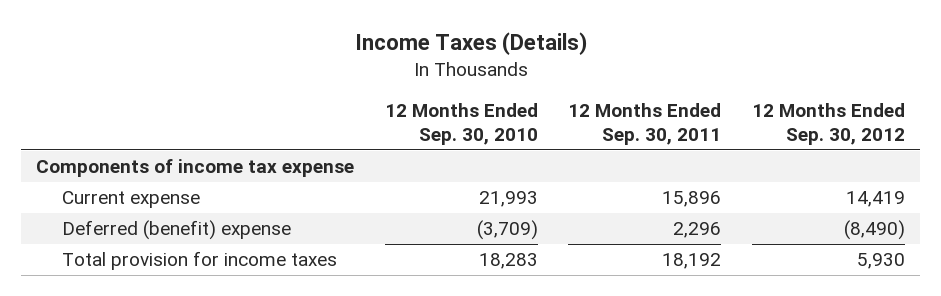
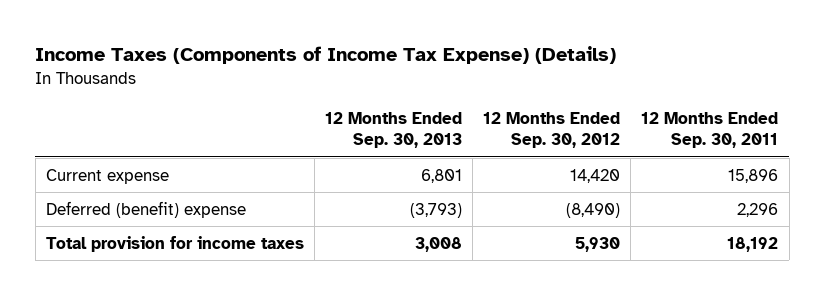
[354,32,587,56] Income Taxes (Details) -> [35,46,617,65] Income Taxes (Components of Income Tax Expense) (Details)
[384,102,538,145] 12 Months Ended Sep. 30, 2010 -> none
none -> [325,112,463,149] 12 Months Ended Sep. 30, 2013
[36,159,355,178] Components of income tax expense -> none
[846,191,906,208] 14,419 -> [570,168,621,183] 14,420

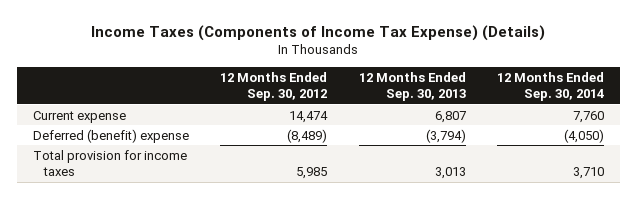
[641,112,779,149] 12 Months Ended Sep. 30, 2011 -> none
none -> [497,71,605,102] 12 Months Ended Sep. 30, 2014
[421,168,463,183] 6,801 -> [434,110,466,123] 6,807
[570,168,621,183] 14,420 -> [289,110,329,123] 14,474
[410,202,463,218] (3,793) -> [425,128,466,143] (3,794)
[566,202,621,218] (8,490) -> [287,128,328,143] (8,489)
[415,236,463,252] 3,008 -> [434,167,466,180] 3,013
[575,236,621,252] 5,930 -> [296,167,328,180] 5,985

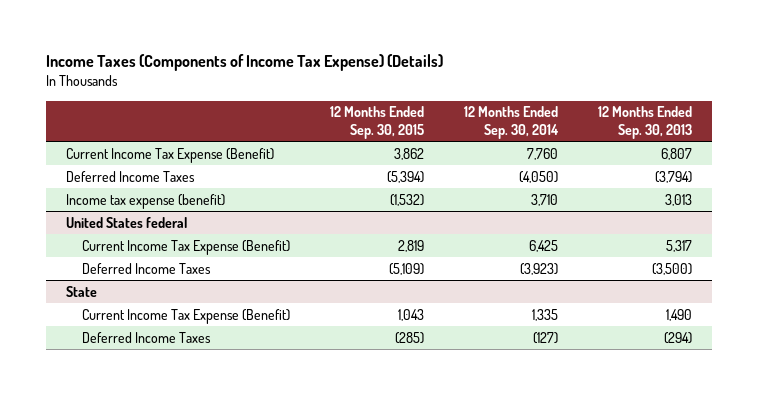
[220,71,328,102] 12 Months Ended Sep. 30, 2012 -> none
none -> [330,106,425,139] 12 Months Ended Sep. 30, 2015
[32,110,126,123] Current expense -> [65,147,274,163] Current Income Tax Expense (Benefit)
[32,128,189,143] Deferred (benefit) expense -> [65,170,195,182] Deferred Income Taxes
[32,149,187,177] Total provision for income taxes -> [65,193,225,209] Income tax expense (benefit)
none -> [65,216,187,228] United States federal
none -> [82,239,291,255] Current Income Tax Expense (Benefit)
none -> [82,262,212,274] Deferred Income Taxes
none -> [65,285,97,297] State
none -> [82,308,291,324] Current Income Tax Expense (Benefit)
none -> [82,331,212,343] Deferred Income Taxes

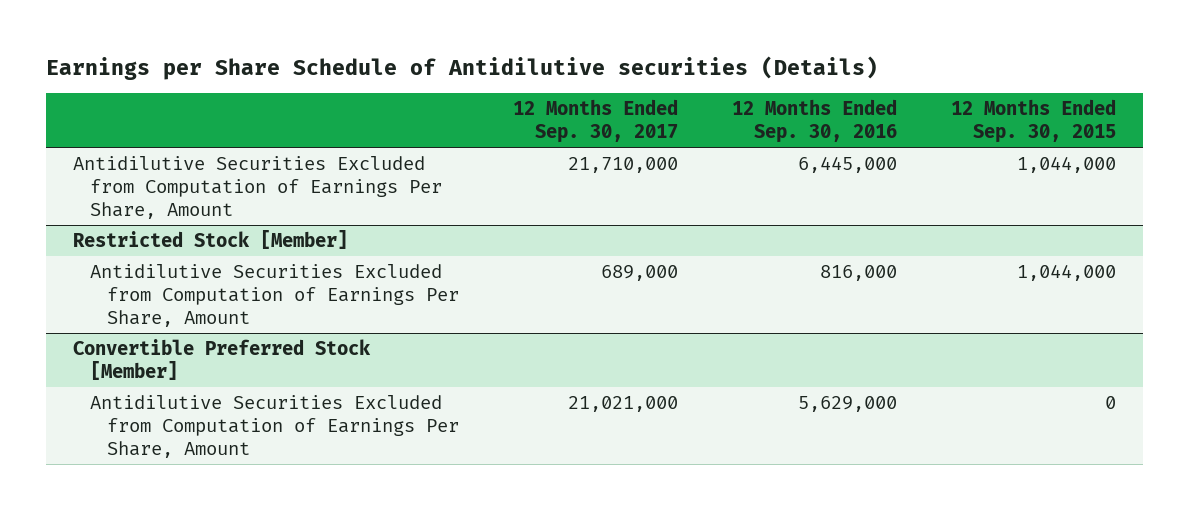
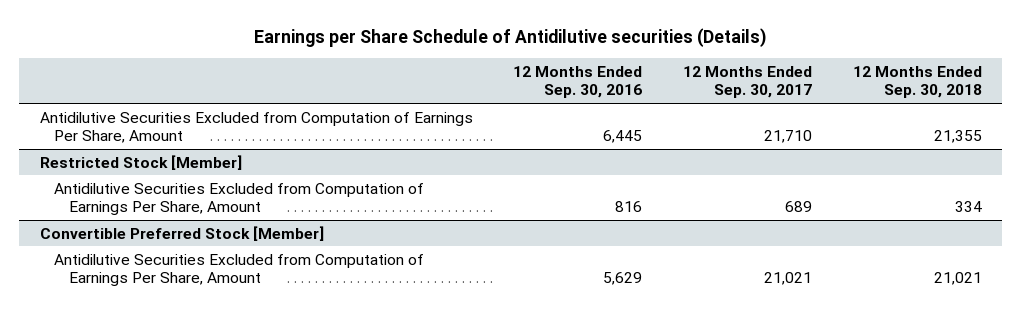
[951,99,1117,143] 12 Months Ended Sep. 30, 2015 -> none
none -> [852,66,982,99] 12 Months Ended Sep. 30, 2018
[567,157,678,174] 21,710,000 -> [764,129,813,143] 21,710
[798,156,898,174] 6,445,000 -> [603,129,643,143] 6,445
[600,265,678,282] 689,000 -> [785,200,813,212] 689
[820,265,898,282] 816,000 -> [615,200,643,212] 816
[567,396,678,413] 21,021,000 -> [764,271,813,285] 21,021
[798,396,898,413] 5,629,000 -> [603,271,643,285] 5,629

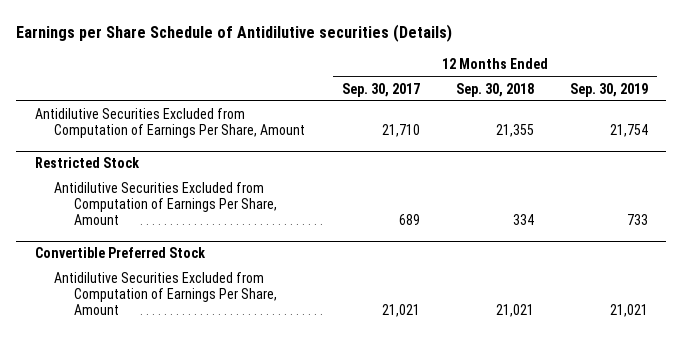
[513,66,643,99] 12 Months Ended Sep. 30, 2016 -> none
none -> [570,82,649,97] Sep. 30, 2019
[39,154,242,170] Restricted Stock [Member] -> [34,157,140,169] Restricted Stock
[39,225,324,241] Convertible Preferred Stock [Member] -> [34,247,206,259] Convertible Preferred Stock

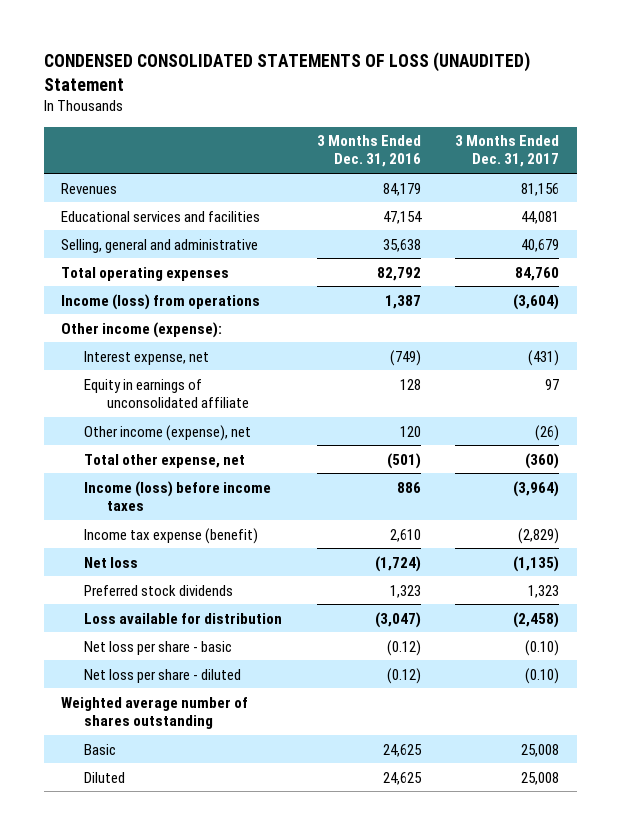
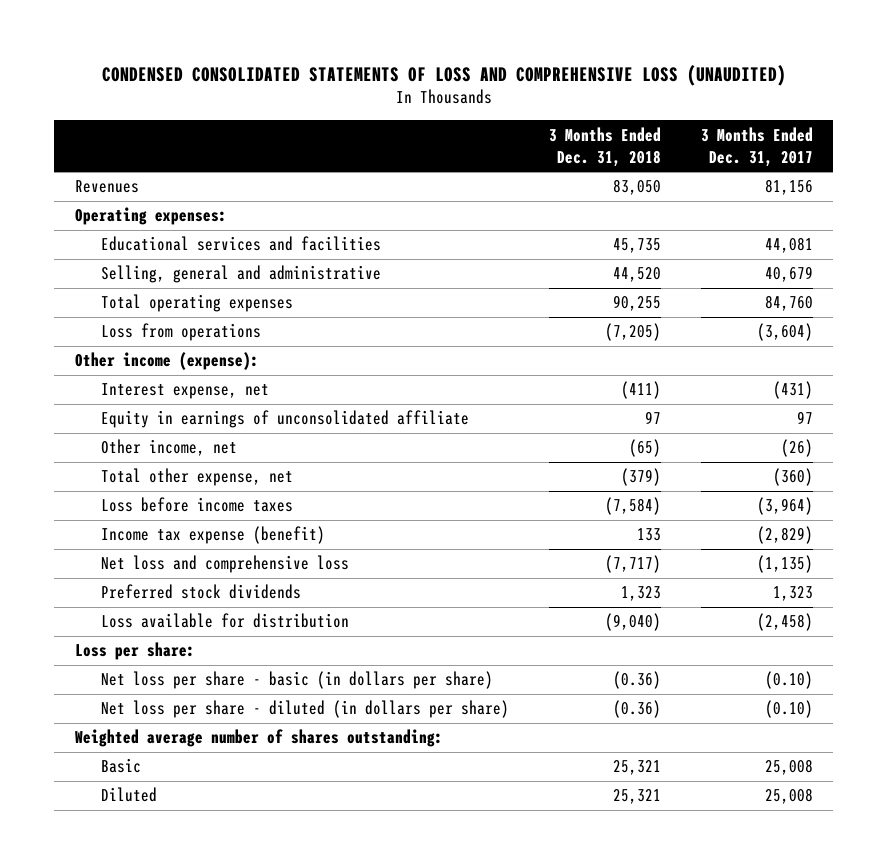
[43,52,530,91] CONDENSED CONSOLIDATED STATEMENTS OF LOSS (UNAUDITED) Statement -> [101,64,786,86] CONDENSED CONSOLIDATED STATEMENTS OF LOSS AND COMPREHENSIVE LOSS (UNAUDITED)
[316,135,421,168] 3 Months Ended Dec. 31, 2016 -> none
none -> [548,126,661,167] 3 Months Ended Dec. 31, 2018
none -> [74,207,227,226] Operating expenses:
[61,293,261,310] Income (loss) from operations -> [100,323,261,342] Loss from operations
[84,424,252,441] Other income (expense), net -> [100,439,237,457] Other income, net
[84,480,272,511] Income (loss) before income taxes -> [100,497,293,513] Loss before income taxes
[84,556,139,568] Net loss -> [100,555,349,574] Net loss and comprehensive loss
none -> [74,642,195,661] Loss per share:
[84,640,233,655] Net loss per share - basic -> [100,671,493,690] Net loss per share - basic (in dollars per share)
[84,668,242,683] Net loss per share - diluted -> [100,700,509,719] Net loss per share - diluted (in dollars per share)
[61,696,249,729] Weighted average number of shares outstanding -> [74,729,443,748] Weighted average number of shares outstanding:

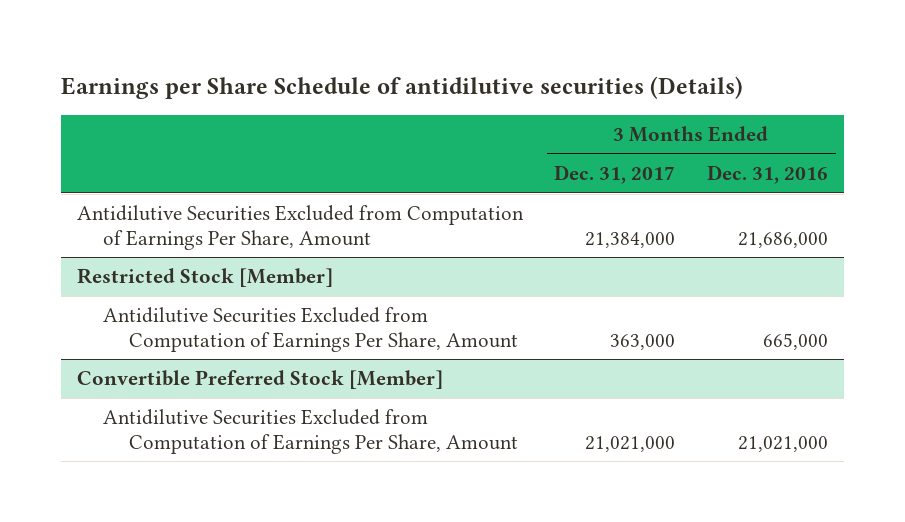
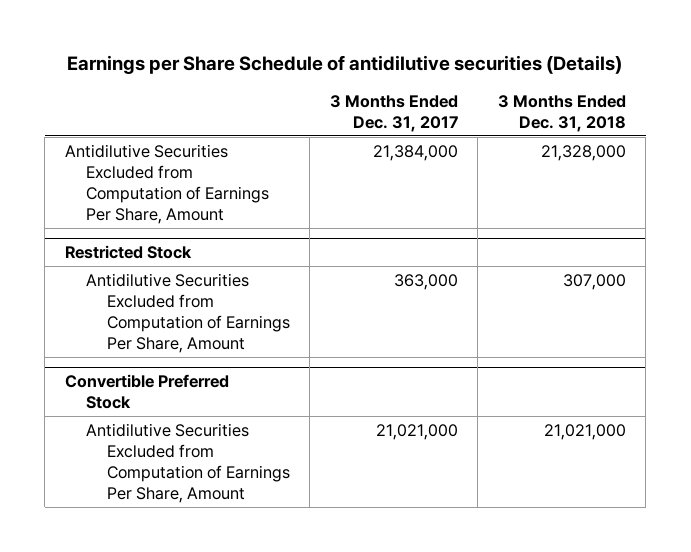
[706,164,828,184] Dec. 31, 2016 -> none
none -> [497,94,626,132] 3 Months Ended Dec. 31, 2018
[76,268,333,288] Restricted Stock [Member] -> [64,245,192,260] Restricted Stock
[76,370,443,390] Convertible Preferred Stock [Member] -> [64,374,229,410] Convertible Preferred Stock

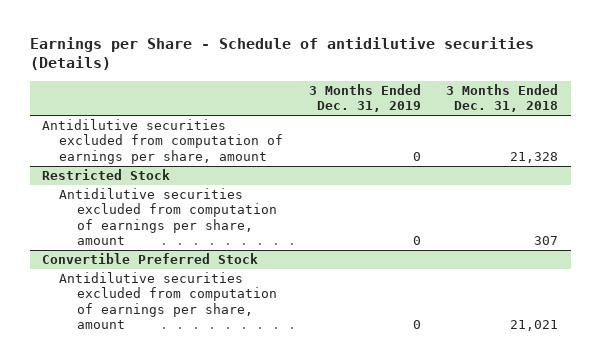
[67,55,623,75] Earnings per Share Schedule of antidilutive securities (Details) -> [29,36,534,71] Earnings per Share - Schedule of antidilutive securities (Details)
[329,94,458,132] 3 Months Ended Dec. 31, 2017 -> none
none -> [308,83,421,113] 3 Months Ended Dec. 31, 2019
[64,143,269,224] Antidilutive Securities Excluded from Computation of Earnings Per Share, Amount -> [42,119,284,164] Antidilutive securities excluded from computation of earnings per share, amount
[540,144,626,161] 21,328,000 -> [510,151,559,163] 21,328
[85,272,290,353] Antidilutive Securities Excluded from Computation of Earnings Per Share, Amount -> [59,188,277,245] Antidilutive securities excluded from computation of earnings per share, amount
[562,273,626,290] 307,000 -> [534,235,559,245] 307
[85,422,290,503] Antidilutive Securities Excluded from Computation of Earnings Per Share, Amount -> [59,272,277,329] Antidilutive securities excluded from computation of earnings per share, amount
[543,423,626,440] 21,021,000 -> [510,319,559,331] 21,021

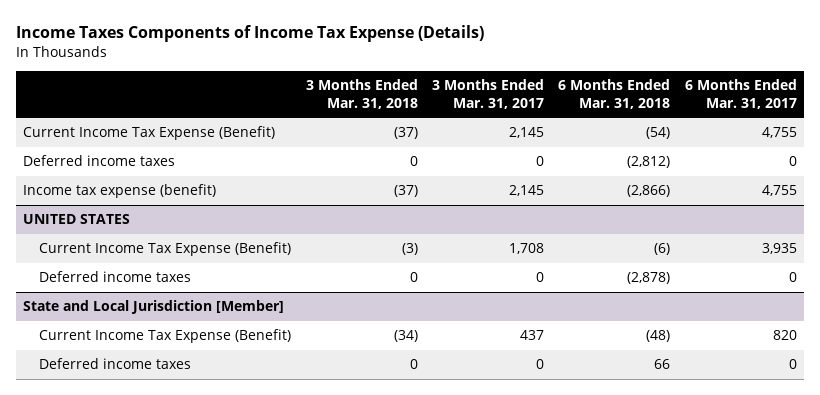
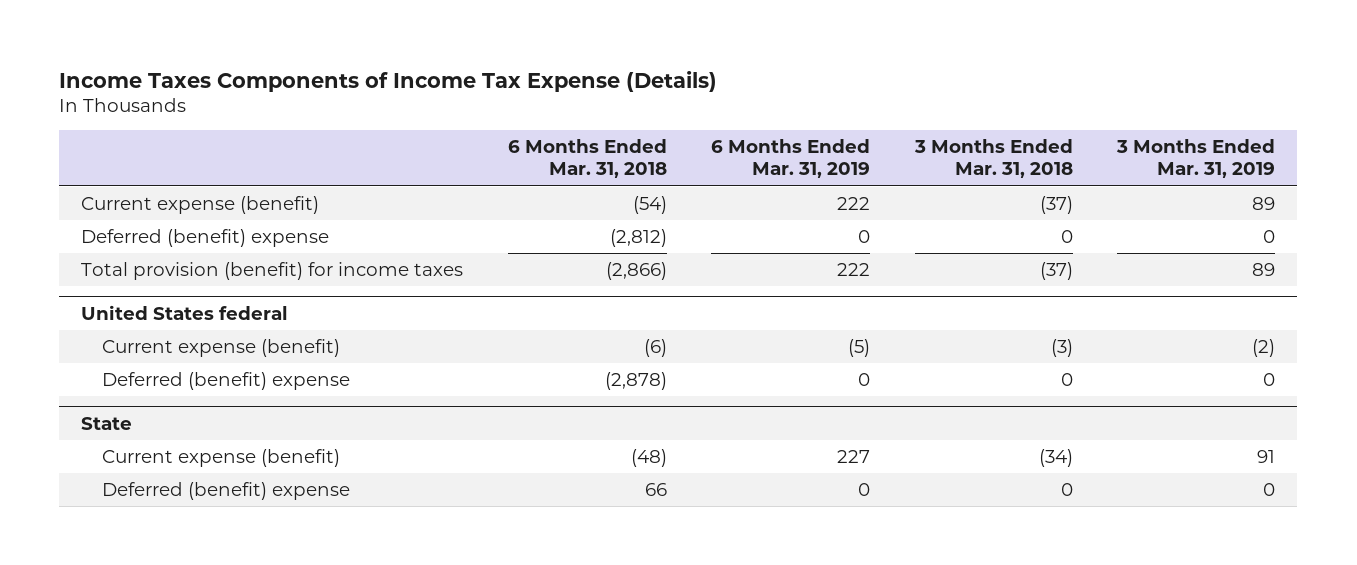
[432,78,545,109] 3 Months Ended Mar. 31, 2017 -> none
[684,78,797,109] 6 Months Ended Mar. 31, 2017 -> none
none -> [711,139,871,179] 6 Months Ended Mar. 31, 2019
none -> [1116,139,1276,179] 3 Months Ended Mar. 31, 2019
[23,126,276,141] Current Income Tax Expense (Benefit) -> [81,196,320,215] Current expense (benefit)
[23,155,176,167] Deferred income taxes -> [81,229,330,248] Deferred (benefit) expense
[23,184,217,199] Income tax expense (benefit) -> [81,262,464,281] Total provision (benefit) for income taxes
[23,214,131,225] UNITED STATES -> [81,304,289,320] United States federal
[39,242,292,257] Current Income Tax Expense (Benefit) -> [102,339,341,358] Current expense (benefit)
[39,271,192,283] Deferred income taxes -> [102,372,351,391] Deferred (benefit) expense
[23,300,285,315] State and Local Jurisdiction [Member] -> [81,416,133,430] State
[39,329,292,344] Current Income Tax Expense (Benefit) -> [102,449,341,468] Current expense (benefit)
[39,358,192,370] Deferred income taxes -> [102,482,351,501] Deferred (benefit) expense

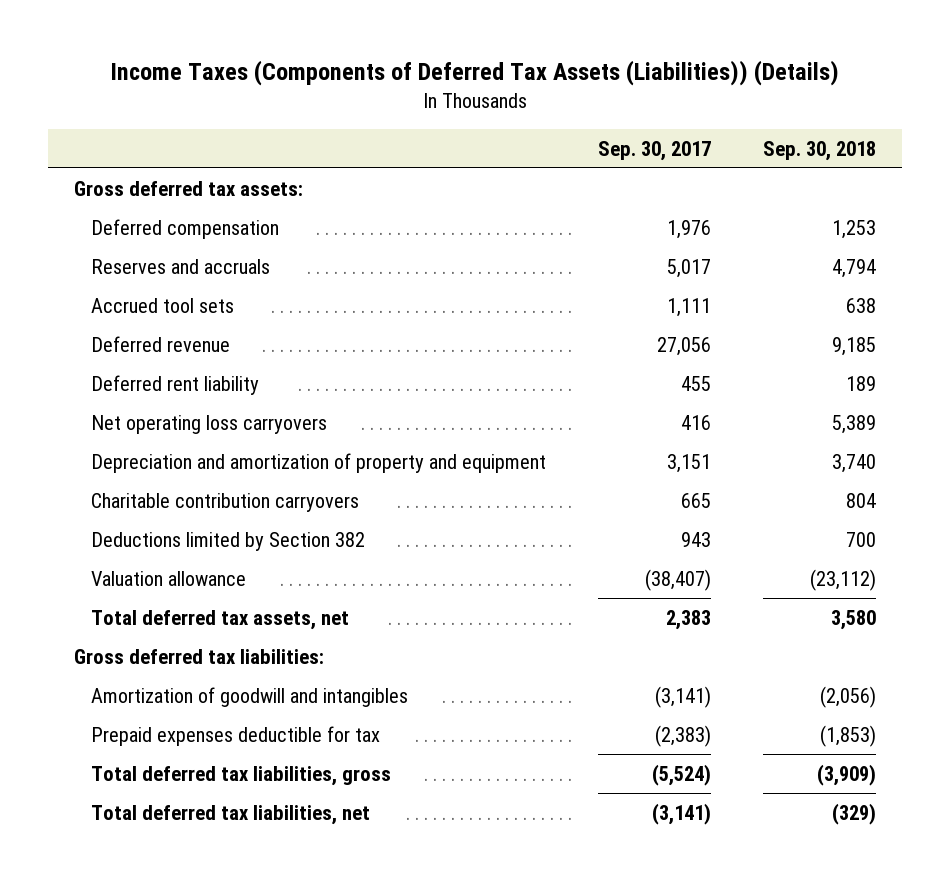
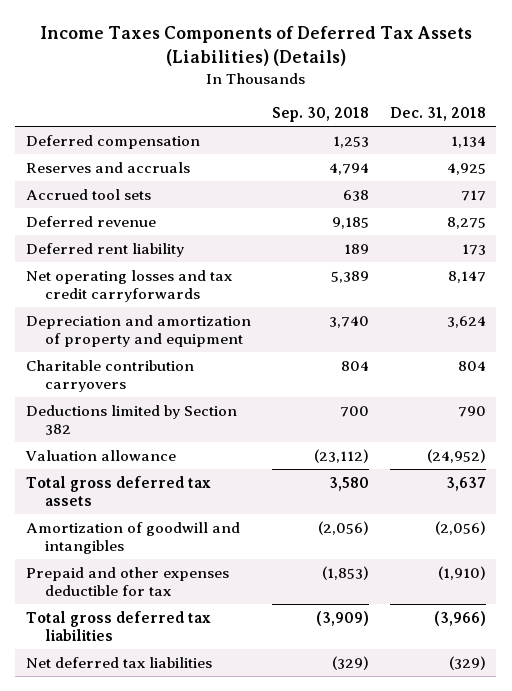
[110,60,840,87] Income Taxes (Components of Deferred Tax Assets (Liabilities)) (Details) -> [39,26,472,66] Income Taxes Components of Deferred Tax Assets (Liabilities) (Details)
[598,140,712,161] Sep. 30, 2017 -> none
none -> [389,106,486,121] Dec. 31, 2018
[74,180,304,196] Gross deferred tax assets: -> none
[91,414,328,434] Net operating loss carryovers -> [25,269,232,302] Net operating losses and tax credit carryforwards
[74,648,325,664] Gross deferred tax liabilities: -> none
[91,609,350,630] Total deferred tax assets, net -> [25,475,211,506] Total gross deferred tax assets
[91,725,381,746] Prepaid expenses deductible for tax -> [25,566,229,596] Prepaid and other expenses deductible for tax
[91,765,392,786] Total deferred tax liabilities, gross -> [25,610,211,641] Total gross deferred tax liabilities
[91,804,371,825] Total deferred tax liabilities, net -> [25,656,212,668] Net deferred tax liabilities

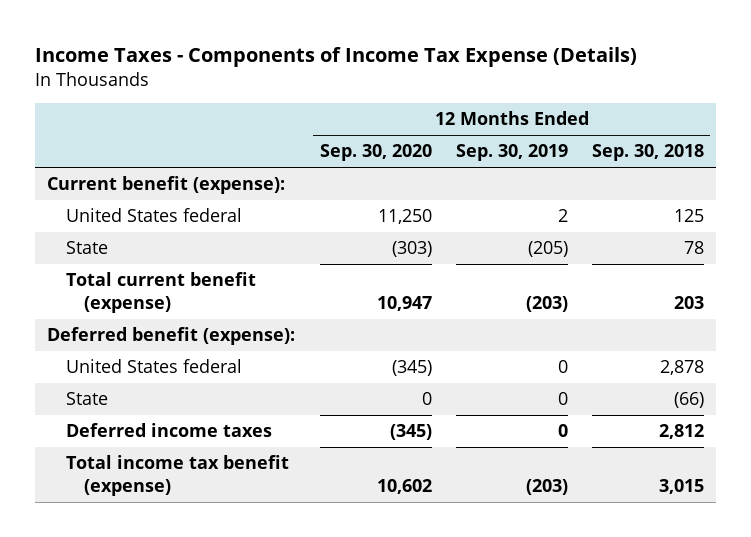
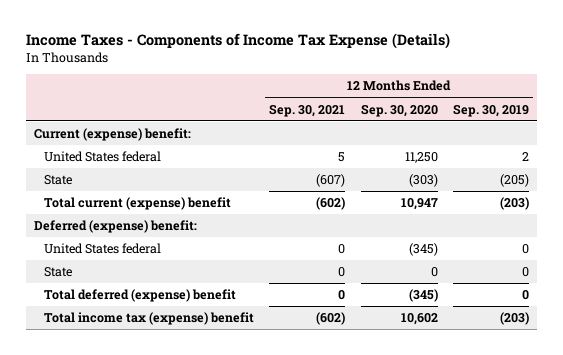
[591,144,704,162] Sep. 30, 2018 -> none
none -> [269,103,346,117] Sep. 30, 2021
[47,176,286,195] Current benefit (expense): -> [33,128,191,142] Current (expense) benefit:
[65,272,256,313] Total current benefit (expense) -> [43,197,231,211] Total current (expense) benefit
[47,327,296,346] Deferred benefit (expense): -> [33,220,197,234] Deferred (expense) benefit:
[65,423,272,438] Deferred income taxes -> [43,289,236,303] Total deferred (expense) benefit
[65,455,289,496] Total income tax benefit (expense) -> [43,312,254,326] Total income tax (expense) benefit

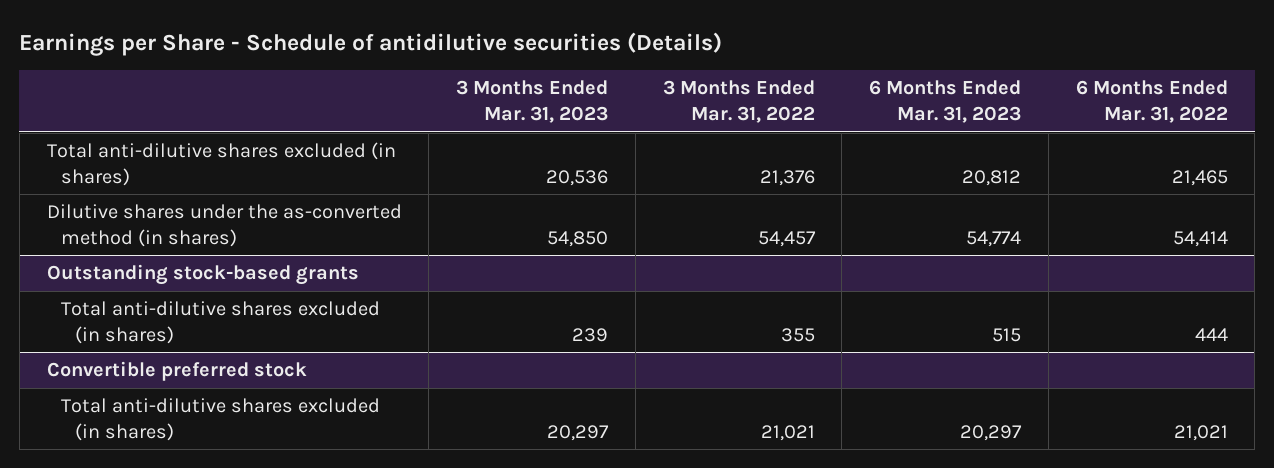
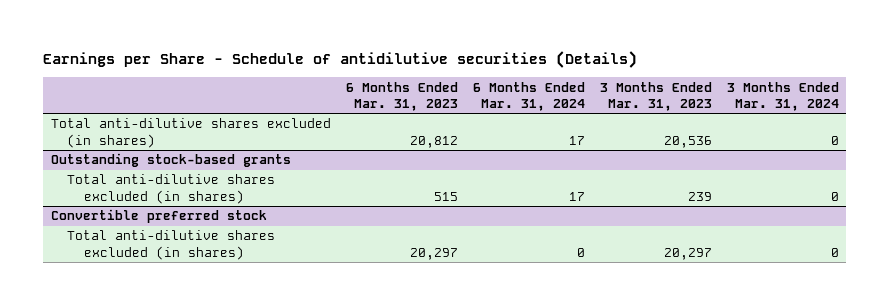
[662,80,815,124] 3 Months Ended Mar. 31, 2022 -> none
[1075,80,1228,124] 6 Months Ended Mar. 31, 2022 -> none
none -> [472,81,585,112] 6 Months Ended Mar. 31, 2024
none -> [726,81,839,112] 3 Months Ended Mar. 31, 2024
[46,204,402,247] Dilutive shares under the as-converted method (in shares) -> none

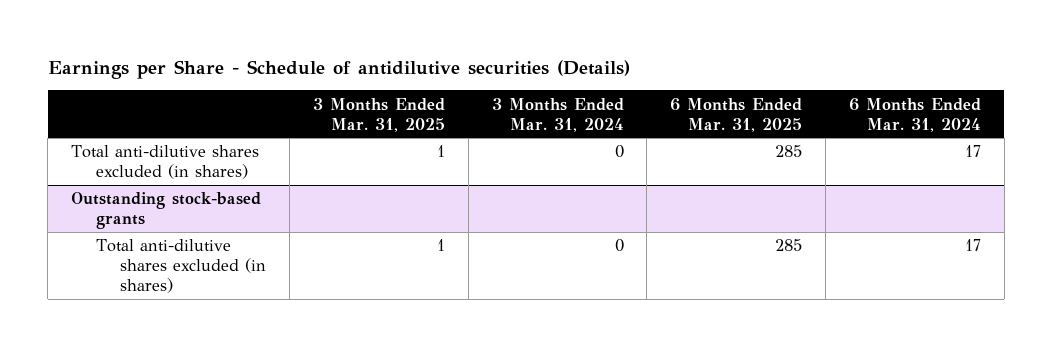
[345,81,458,112] 6 Months Ended Mar. 31, 2023 -> none
[599,81,712,112] 3 Months Ended Mar. 31, 2023 -> none
none -> [313,97,446,132] 3 Months Ended Mar. 31, 2025
none -> [670,97,803,132] 6 Months Ended Mar. 31, 2025
[50,209,267,224] Convertible preferred stock -> none
[67,230,276,261] Total anti-dilutive shares excluded (in shares) -> none

